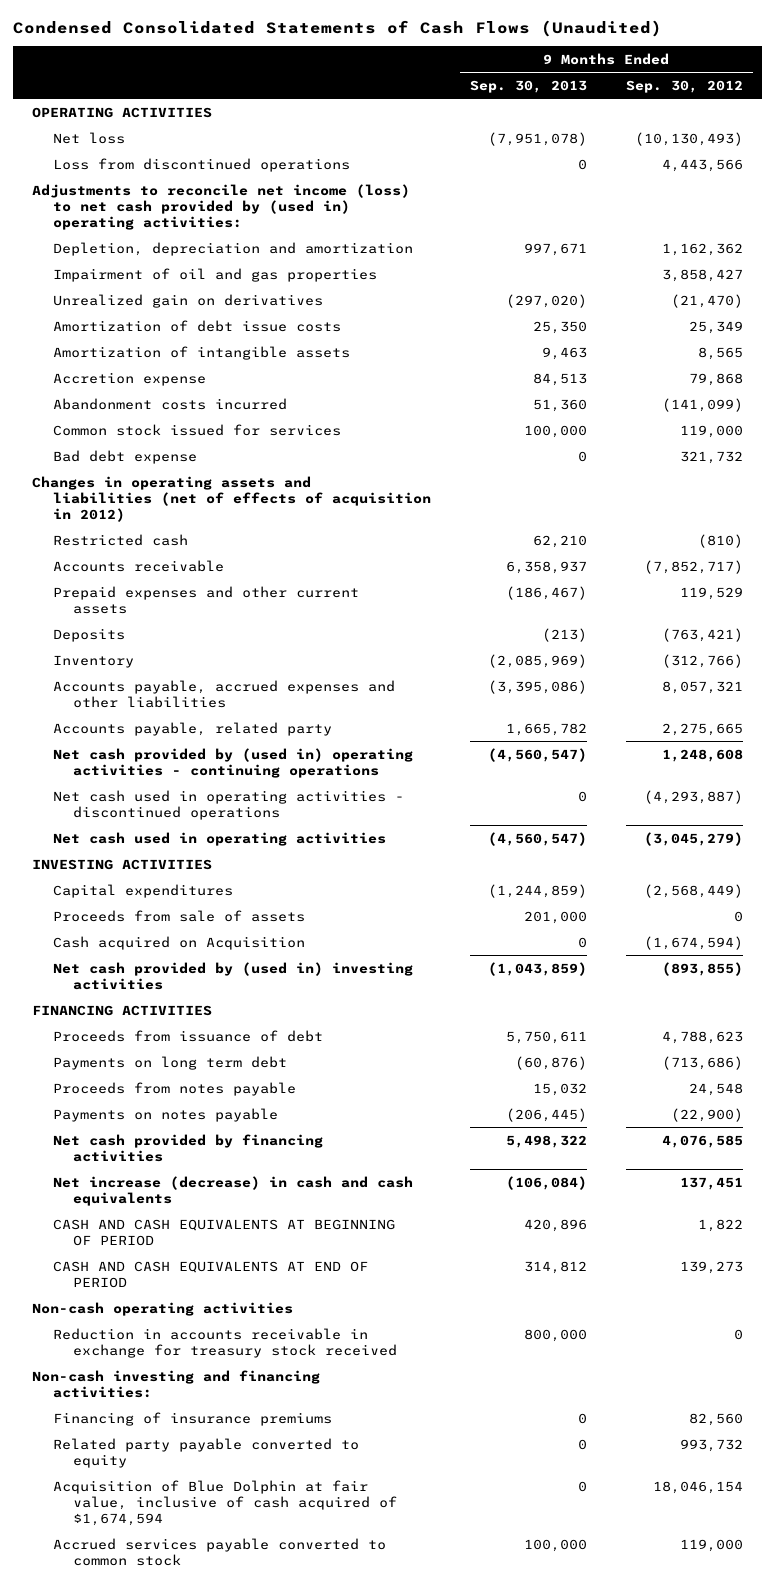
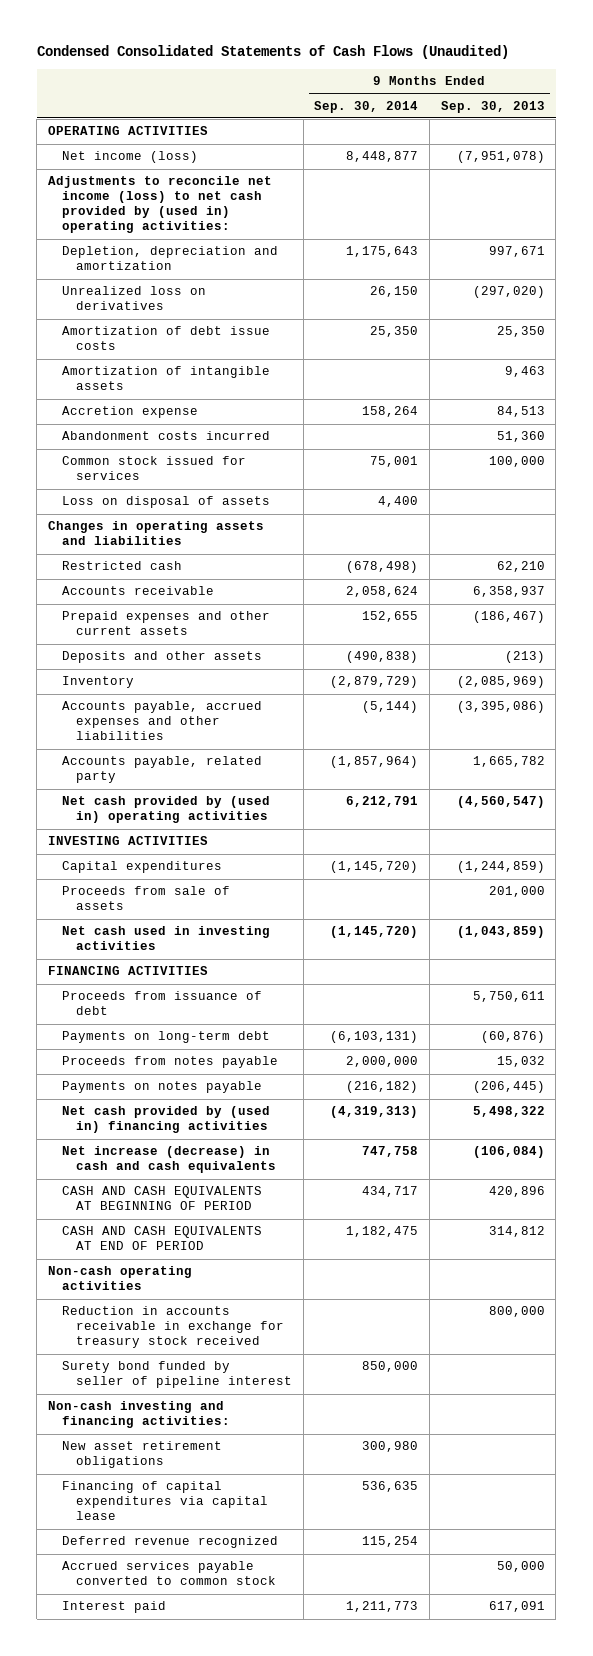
[625,79,743,93] Sep. 30, 2012 -> none
none -> [314,100,419,113] Sep. 30, 2014
[52,157,350,172] Loss from discontinued operations -> none
[52,131,125,144] Net loss -> [61,151,198,164] Net income (loss)
[52,267,377,282] Impairment of oil and gas properties -> none
[52,293,323,308] Unrealized gain on derivatives -> [61,286,206,311] Unrealized loss on derivatives
[52,449,197,464] Bad debt expense -> none
none -> [61,496,270,509] Loss on disposal of assets
[32,475,431,523] Changes in operating assets and liabilities (net of effects of acquisition in 2012) -> [48,521,265,546] Changes in operating assets and liabilities
[52,627,125,642] Deposits -> [61,651,262,664] Deposits and other assets
[52,747,413,778] Net cash provided by (used in) operating activities - continuing operations -> none
[52,789,404,820] Net cash used in operating activities - discontinued operations -> none
[52,831,386,846] Net cash used in operating activities -> [61,796,270,824] Net cash provided by (used in) operating activities
[52,935,305,950] Cash acquired on Acquisition -> none
[52,961,413,990] Net cash provided by (used in) investing activities -> [61,926,270,951] Net cash used in investing activities
[52,1055,287,1070] Payments on long term debt -> [61,1031,270,1044] Payments on long-term debt
[52,1133,323,1162] Net cash provided by financing activities -> [61,1106,270,1134] Net cash provided by (used in) financing activities
none -> [61,1361,292,1389] Surety bond funded by seller of pipeline interest
[52,1411,332,1426] Financing of insurance premiums -> none
[52,1437,359,1468] Related party payable converted to equity -> none
[52,1479,397,1527] Acquisition of Blue Dolphin at fair value, inclusive of cash acquired of $1,674,594 -> none
none -> [61,1441,222,1469] New asset retirement obligations
none -> [61,1481,268,1521] Financing of capital expenditures via capital lease
none -> [61,1536,278,1549] Deferred revenue recognized
[523,1538,587,1552] 100,000 -> [496,1561,545,1573] 50,000
none -> [61,1601,166,1614] Interest paid

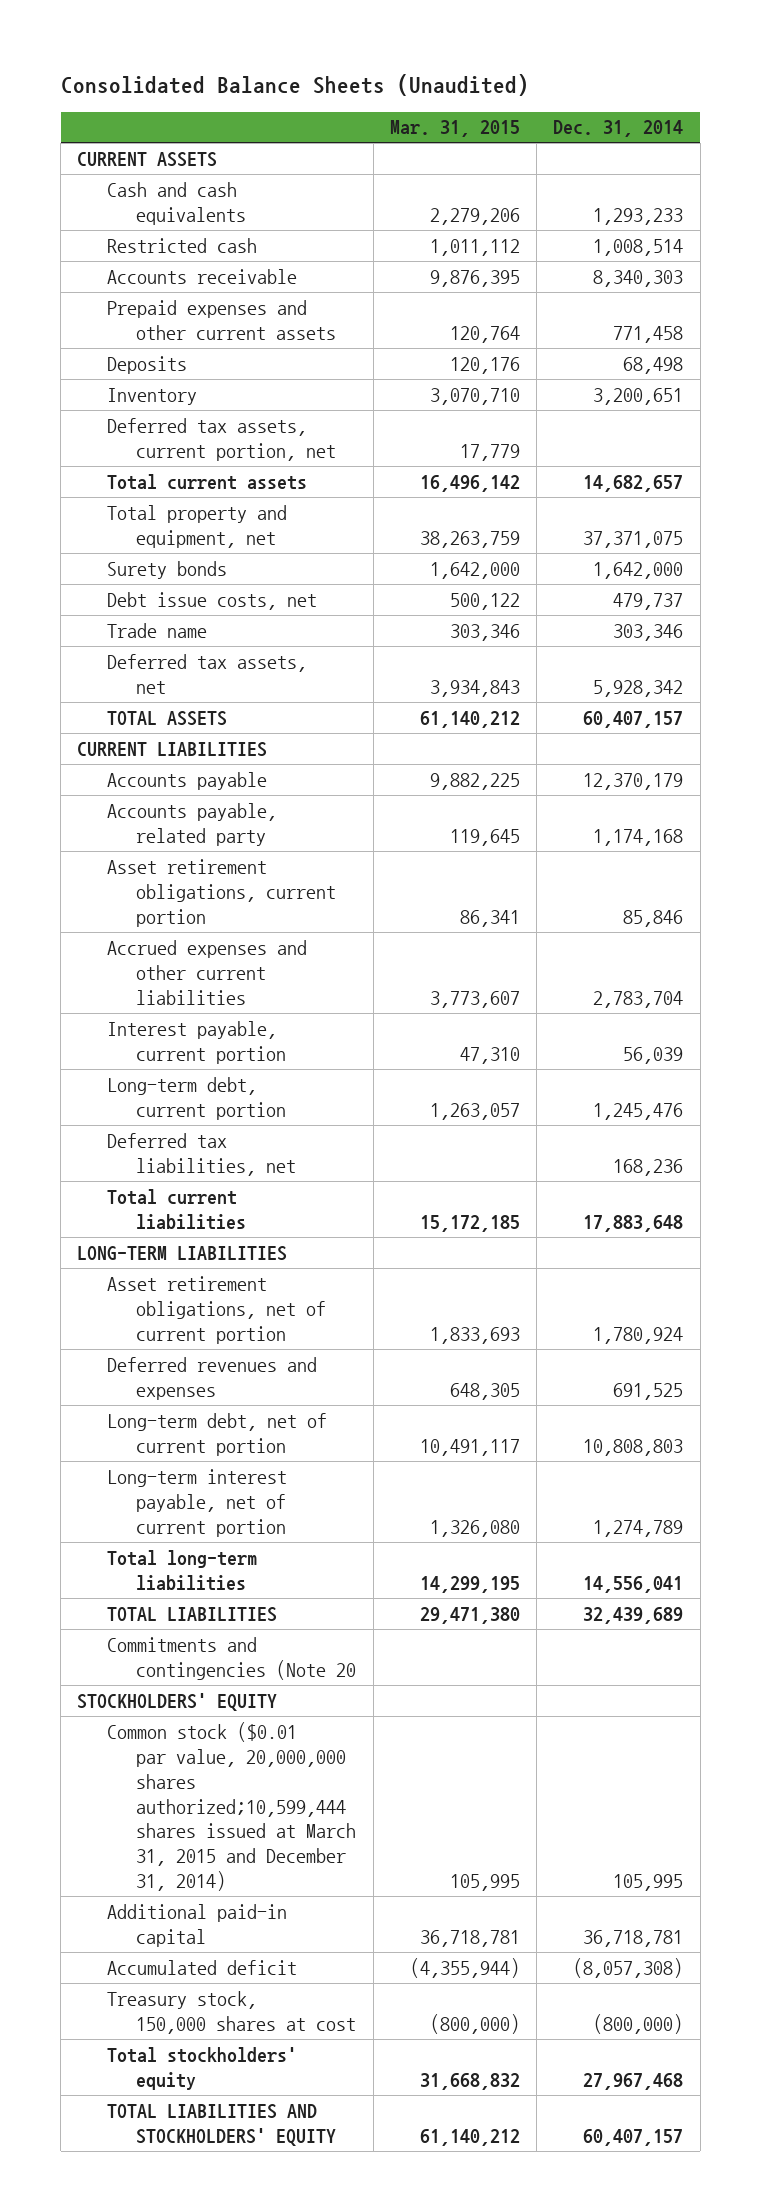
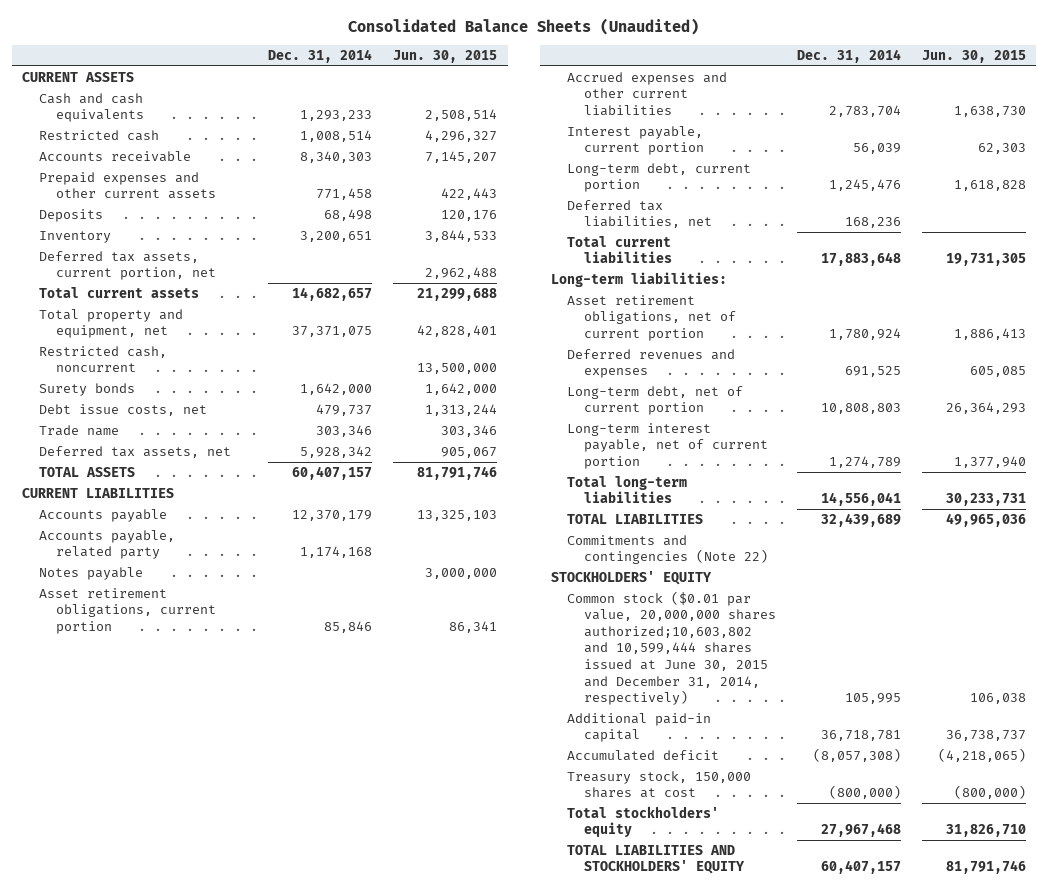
[389,120,520,138] Mar. 31, 2015 -> none
none -> [393,50,498,64] Jun. 30, 2015
none -> [38,345,167,373] Restricted cash, noncurrent
none -> [38,566,143,580] Notes payable
[77,1245,288,1261] LONG-TERM LIABILITIES -> [550,271,727,287] Long-term liabilities:
[106,1636,357,1680] Commitments and contingencies (Note 20 -> [567,534,769,565] Commitments and contingencies (Note 22)
[106,1721,357,1892] Common stock ($0.01 par value, 20,000,000 shares authorized;10,599,444 shares issued at March 31, 2015 and December 31, 2014) -> [567,590,777,706] Common stock ($0.01 par value, 20,000,000 shares authorized;10,603,802 and 10,599,444 shares issued at June 30, 2015 and December 31, 2014, respectively)

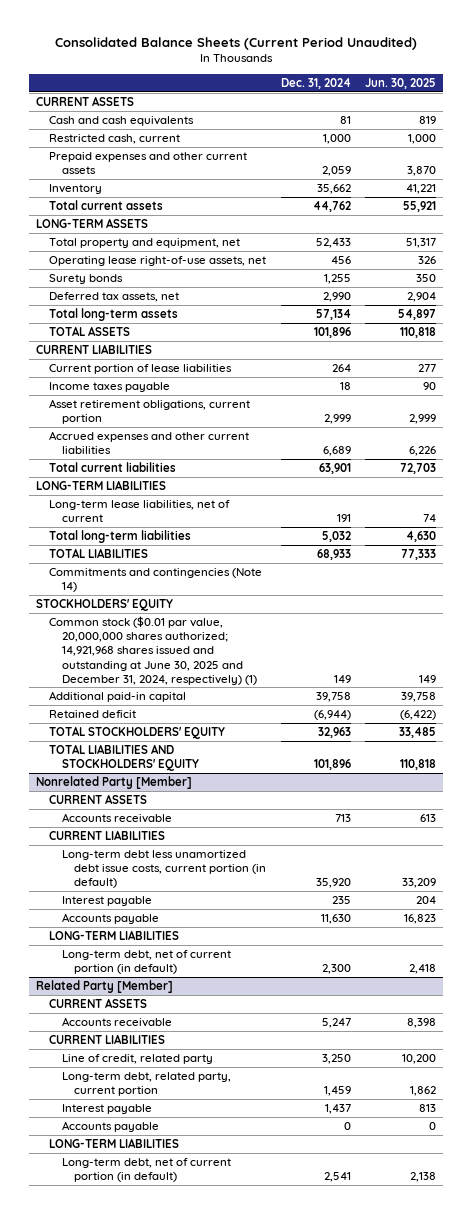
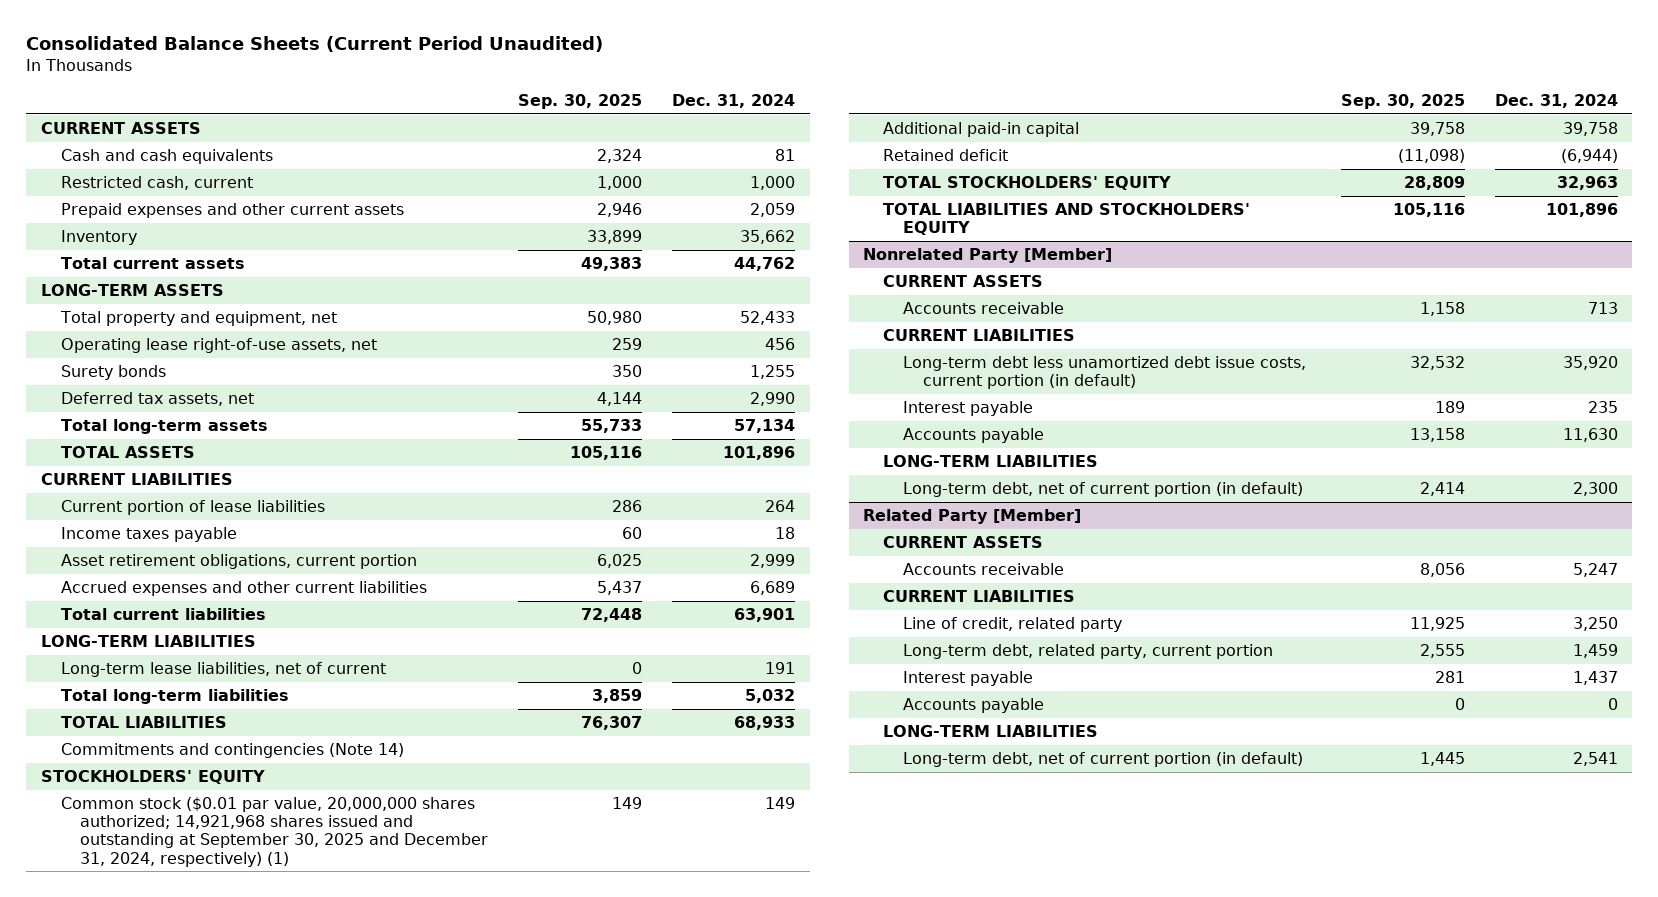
[365,77,437,89] Jun. 30, 2025 -> none
none -> [518,93,643,109] Sep. 30, 2025
[48,615,257,685] Common stock ($0.01 par value, 20,000,000 shares authorized; 14,921,968 shares issued and outstanding at June 30, 2025 and December 31, 2024, respectively) (1) -> [60,797,489,867] Common stock ($0.01 par value, 20,000,000 shares authorized; 14,921,968 shares issued and outstanding at September 30, 2025 and December 31, 2024, respectively) (1)

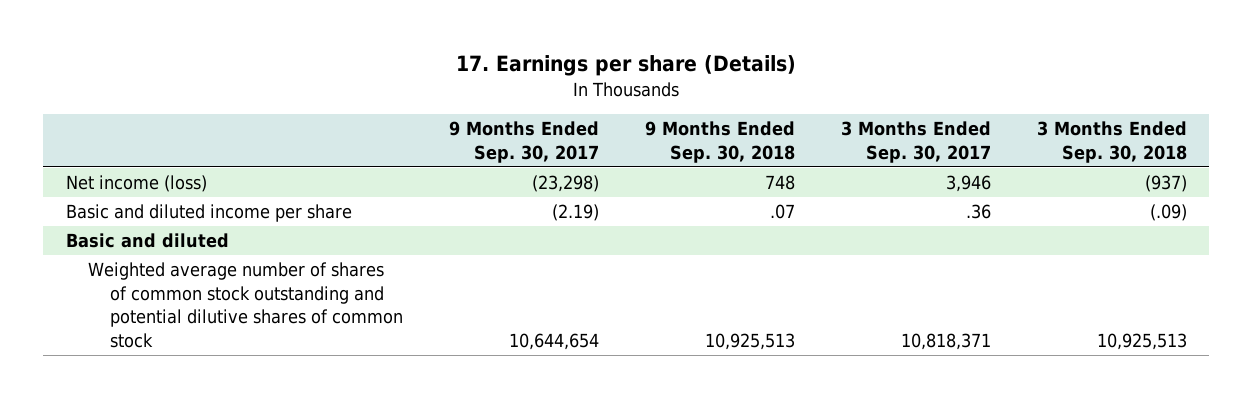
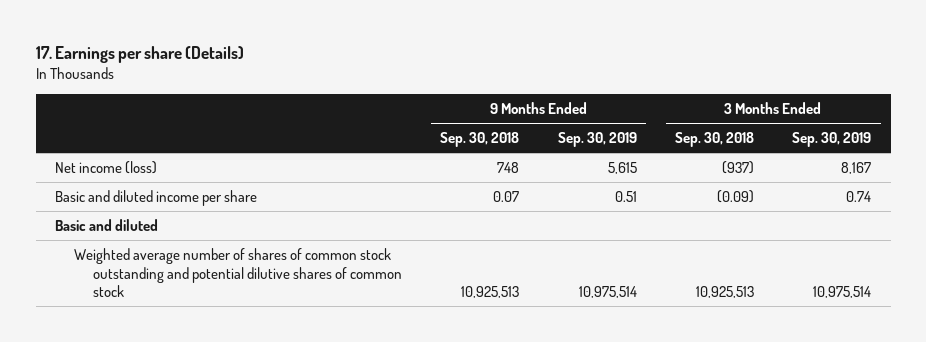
[449,121,600,163] 9 Months Ended Sep. 30, 2017 -> none
[840,121,991,163] 3 Months Ended Sep. 30, 2017 -> none
none -> [557,132,637,148] Sep. 30, 2019
none -> [792,132,872,148] Sep. 30, 2019
[769,204,795,220] .07 -> [493,191,520,203] 0.07
[1149,204,1187,222] (.09) -> [717,190,755,204] (0.09)

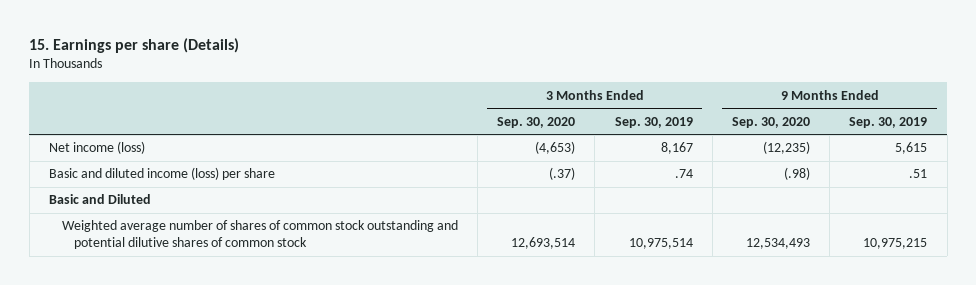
[35,45,244,63] 17. Earnings per share (Details) -> [29,38,240,54] 15. Earnings per share (Details)
[440,132,520,148] Sep. 30, 2018 -> none
[675,132,755,148] Sep. 30, 2018 -> none
none -> [497,116,576,128] Sep. 30, 2020
none -> [732,116,811,128] Sep. 30, 2020
[54,190,257,207] Basic and diluted income per share -> [48,167,275,181] Basic and diluted income (loss) per share
[614,191,637,203] 0.51 -> [909,169,928,179] .51
[846,191,872,203] 0.74 -> [674,169,693,179] .74
[54,219,158,232] Basic and diluted -> [48,194,151,205] Basic and Diluted
[578,285,637,298] 10,975,514 -> [863,238,928,250] 10,975,215

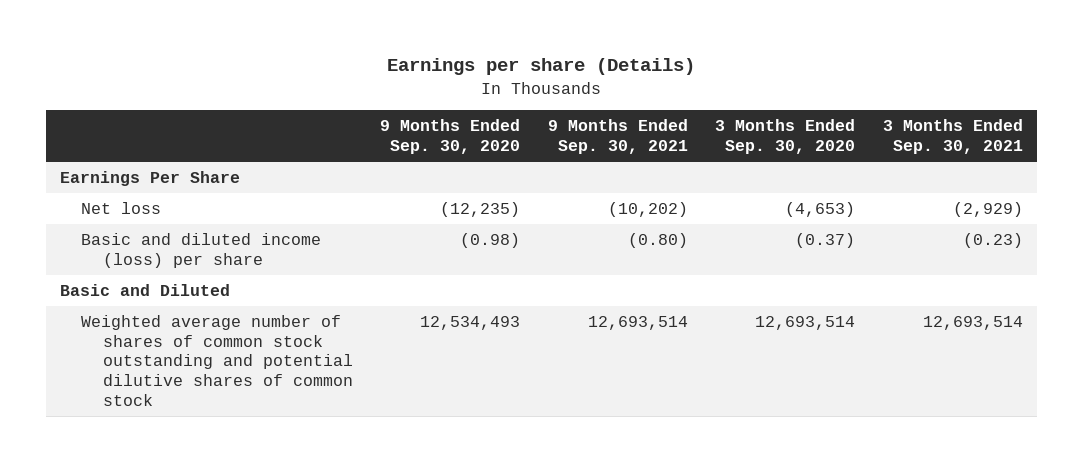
[29,38,240,54] 15. Earnings per share (Details) -> [387,58,696,76] Earnings per share (Details)
[614,116,693,128] Sep. 30, 2019 -> none
[849,116,928,128] Sep. 30, 2019 -> none
none -> [547,119,688,155] 9 Months Ended Sep. 30, 2021
none -> [882,119,1023,155] 3 Months Ended Sep. 30, 2021
none -> [59,171,240,187] Earnings Per Share
[48,141,145,155] Net income (loss) -> [81,202,162,215] Net loss
[549,167,576,181] (.37) -> [795,233,856,249] (0.37)
[784,167,811,181] (.98) -> [460,233,521,249] (0.98)

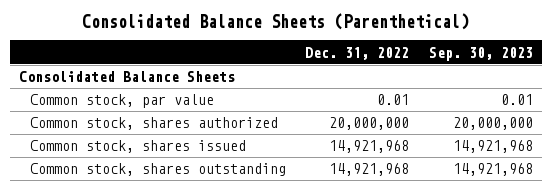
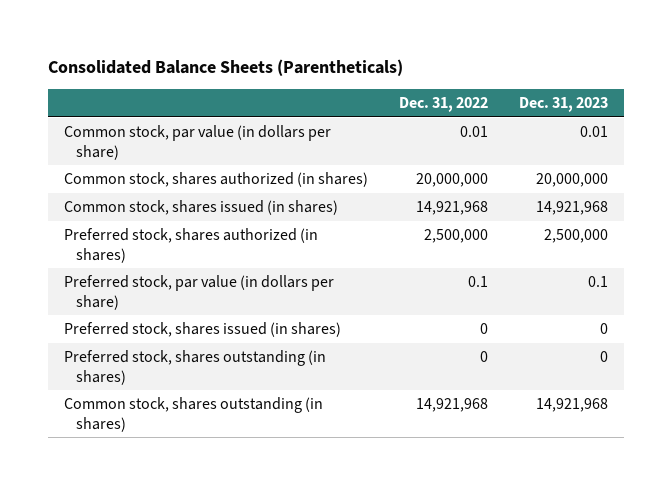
[81,13,469,31] Consolidated Balance Sheets (Parenthetical) -> [48,58,404,76] Consolidated Balance Sheets (Parentheticals)
[428,46,533,61] Sep. 30, 2023 -> none
none -> [519,96,609,112] Dec. 31, 2023
[19,71,236,83] Consolidated Balance Sheets -> none
[29,94,214,109] Common stock, par value -> [63,125,331,160] Common stock, par value (in dollars per share)
[29,117,278,131] Common stock, shares authorized -> [63,172,368,188] Common stock, shares authorized (in shares)
[29,140,246,154] Common stock, shares issued -> [63,200,338,216] Common stock, shares issued (in shares)
none -> [63,228,318,263] Preferred stock, shares authorized (in shares)
none -> [63,275,334,310] Preferred stock, par value (in dollars per share)
none -> [63,322,341,338] Preferred stock, shares issued (in shares)
none -> [63,350,326,385] Preferred stock, shares outstanding (in shares)
[29,163,286,177] Common stock, shares outstanding -> [63,397,323,432] Common stock, shares outstanding (in shares)

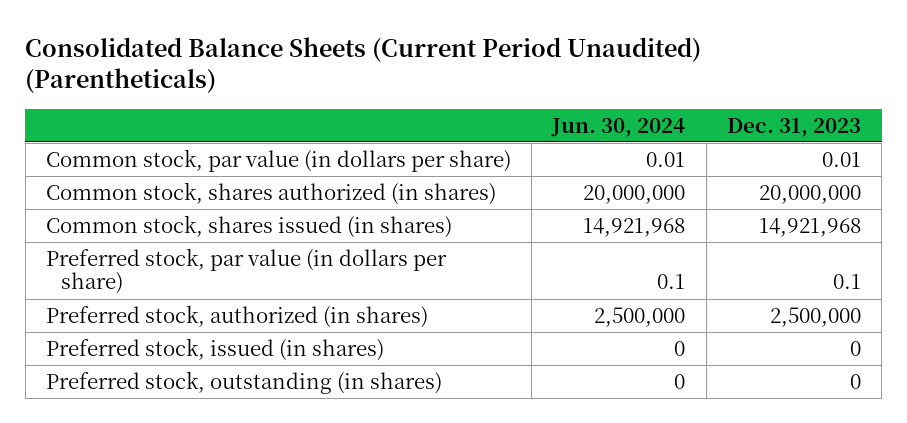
[48,58,404,76] Consolidated Balance Sheets (Parentheticals) -> [25,36,702,94] Consolidated Balance Sheets (Current Period Unaudited) (Parentheticals)
[399,96,489,112] Dec. 31, 2022 -> none
none -> [551,117,686,137] Jun. 30, 2024
[63,228,318,263] Preferred stock, shares authorized (in shares) -> none
[63,397,323,432] Common stock, shares outstanding (in shares) -> none
none -> [45,304,428,328] Preferred stock, authorized (in shares)
[63,322,341,338] Preferred stock, shares issued (in shares) -> [45,337,384,361] Preferred stock, issued (in shares)
[63,350,326,385] Preferred stock, shares outstanding (in shares) -> [45,370,442,394] Preferred stock, outstanding (in shares)

